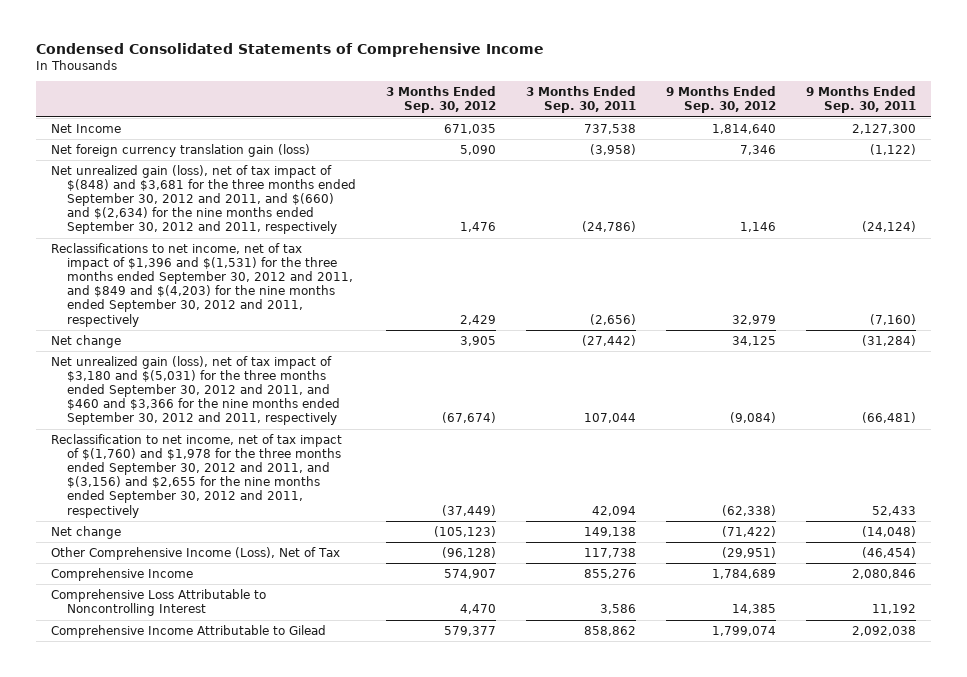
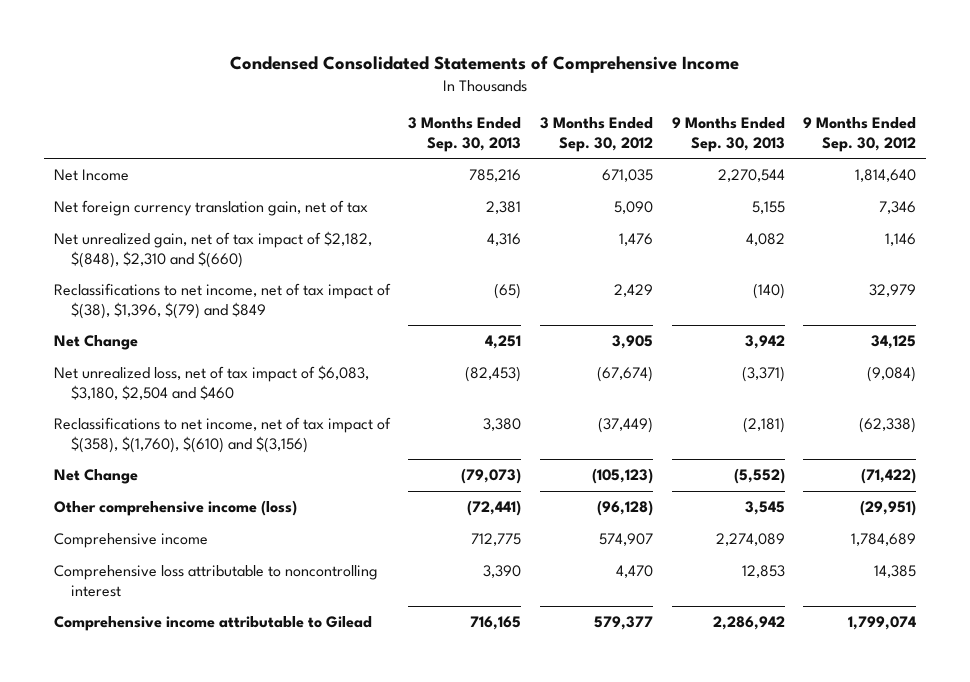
[525,86,636,114] 3 Months Ended Sep. 30, 2011 -> none
[805,86,916,114] 9 Months Ended Sep. 30, 2011 -> none
none -> [408,116,522,152] 3 Months Ended Sep. 30, 2013
none -> [671,116,785,152] 9 Months Ended Sep. 30, 2013
[50,143,310,157] Net foreign currency translation gain (loss) -> [53,200,368,217] Net foreign currency translation gain, net of tax
[50,164,356,235] Net unrealized gain (loss), net of tax impact of $(848) and $3,681 for the three months ended September 30, 2012 and 2011, and $(660) and $(2,634) for the nine months ended September 30, 2012 and 2011, respectively -> [53,231,372,268] Net unrealized gain, net of tax impact of $2,182, $(848), $2,310 and $(660)
[50,242,353,327] Reclassifications to net income, net of tax impact of $1,396 and $(1,531) for the three months ended September 30, 2012 and 2011, and $849 and $(4,203) for the nine months ended September 30, 2012 and 2011, respectively -> [53,283,391,319] Reclassifications to net income, net of tax impact of $(38), $1,396, $(79) and $849
[50,334,121,348] Net change -> [53,335,138,351] Net Change
[50,355,340,426] Net unrealized gain (loss), net of tax impact of $3,180 and $(5,031) for the three months ended September 30, 2012 and 2011, and $460 and $3,366 for the nine months ended September 30, 2012 and 2011, respectively -> [53,365,369,400] Net unrealized loss, net of tax impact of $6,083, $3,180, $2,504 and $460
[50,433,342,518] Reclassification to net income, net of tax impact of $(1,760) and $1,978 for the three months ended September 30, 2012 and 2011, and $(3,156) and $2,655 for the nine months ended September 30, 2012 and 2011, respectively -> [53,417,391,453] Reclassifications to net income, net of tax impact of $(358), $(1,760), $(610) and $(3,156)
[50,525,121,539] Net change -> [53,469,138,485] Net Change
[50,546,340,560] Other Comprehensive Income (Loss), Net of Tax -> [53,500,297,517] Other comprehensive income (loss)
[50,567,193,581] Comprehensive Income -> [53,533,208,549] Comprehensive income
[50,588,266,617] Comprehensive Loss Attributable to Noncontrolling Interest -> [53,565,378,597] Comprehensive loss attributable to noncontrolling interest
[50,624,326,638] Comprehensive Income Attributable to Gilead -> [53,616,372,632] Comprehensive income attributable to Gilead

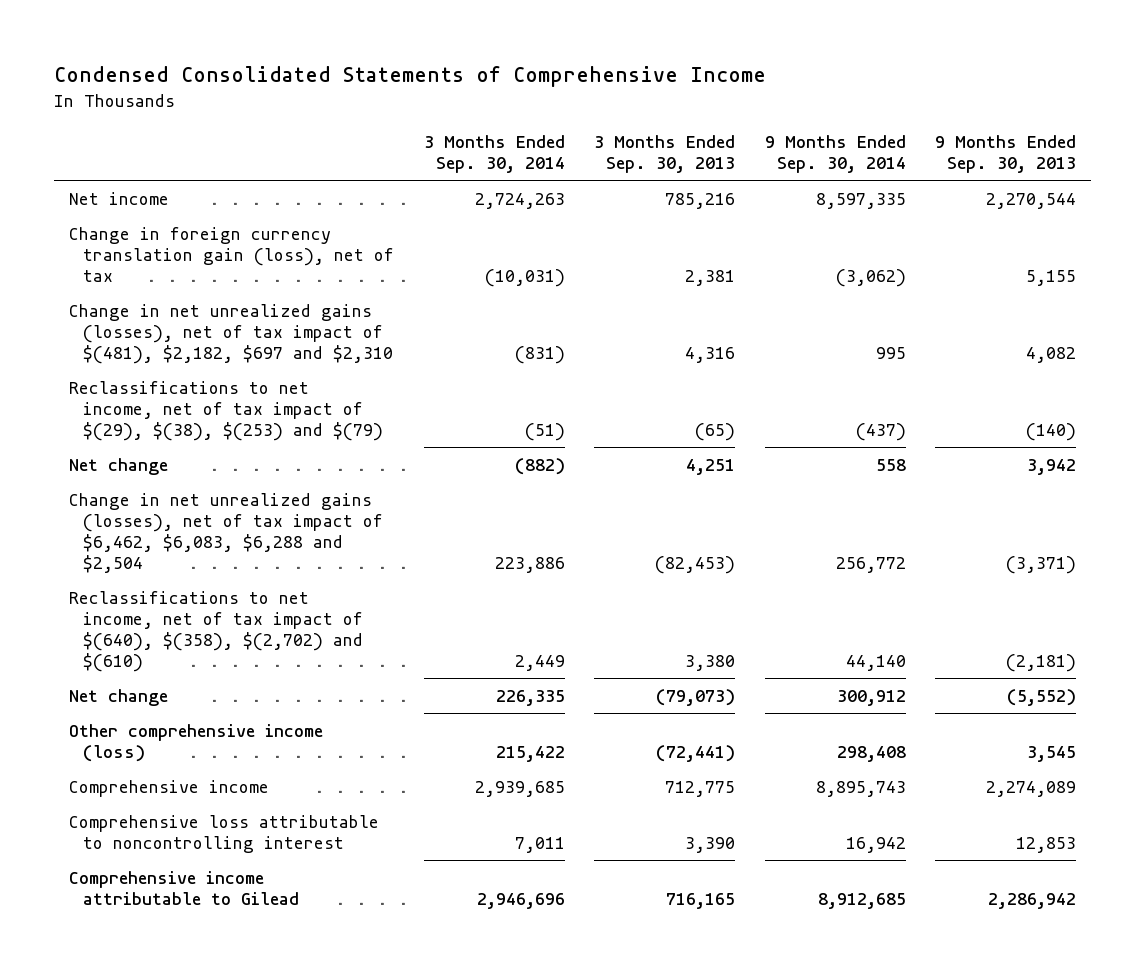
[540,116,654,152] 3 Months Ended Sep. 30, 2012 -> none
[803,116,917,152] 9 Months Ended Sep. 30, 2012 -> none
none -> [423,135,565,174] 3 Months Ended Sep. 30, 2014
none -> [764,135,906,174] 9 Months Ended Sep. 30, 2014
[53,169,129,182] Net Income -> [68,191,169,205] Net income
[53,200,368,217] Net foreign currency translation gain, net of tax -> [68,226,395,282] Change in foreign currency translation gain (loss), net of tax
[53,231,372,268] Net unrealized gain, net of tax impact of $2,182, $(848), $2,310 and $(660) -> [68,303,394,364] Change in net unrealized gains (losses), net of tax impact of $(481), $2,182, $697 and $2,310
[53,283,391,319] Reclassifications to net income, net of tax impact of $(38), $1,396, $(79) and $849 -> [68,380,384,441] Reclassifications to net income, net of tax impact of $(29), $(38), $(253) and $(79)
[53,335,138,351] Net Change -> [68,457,168,475] Net change
[53,365,369,400] Net unrealized loss, net of tax impact of $6,083, $3,180, $2,504 and $460 -> [68,492,384,573] Change in net unrealized gains (losses), net of tax impact of $6,462, $6,083, $6,288 and $2,504
[53,417,391,453] Reclassifications to net income, net of tax impact of $(358), $(1,760), $(610) and $(3,156) -> [68,590,364,672] Reclassifications to net income, net of tax impact of $(640), $(358), $(2,702) and $(610)
[53,469,138,485] Net Change -> [68,688,168,706] Net change

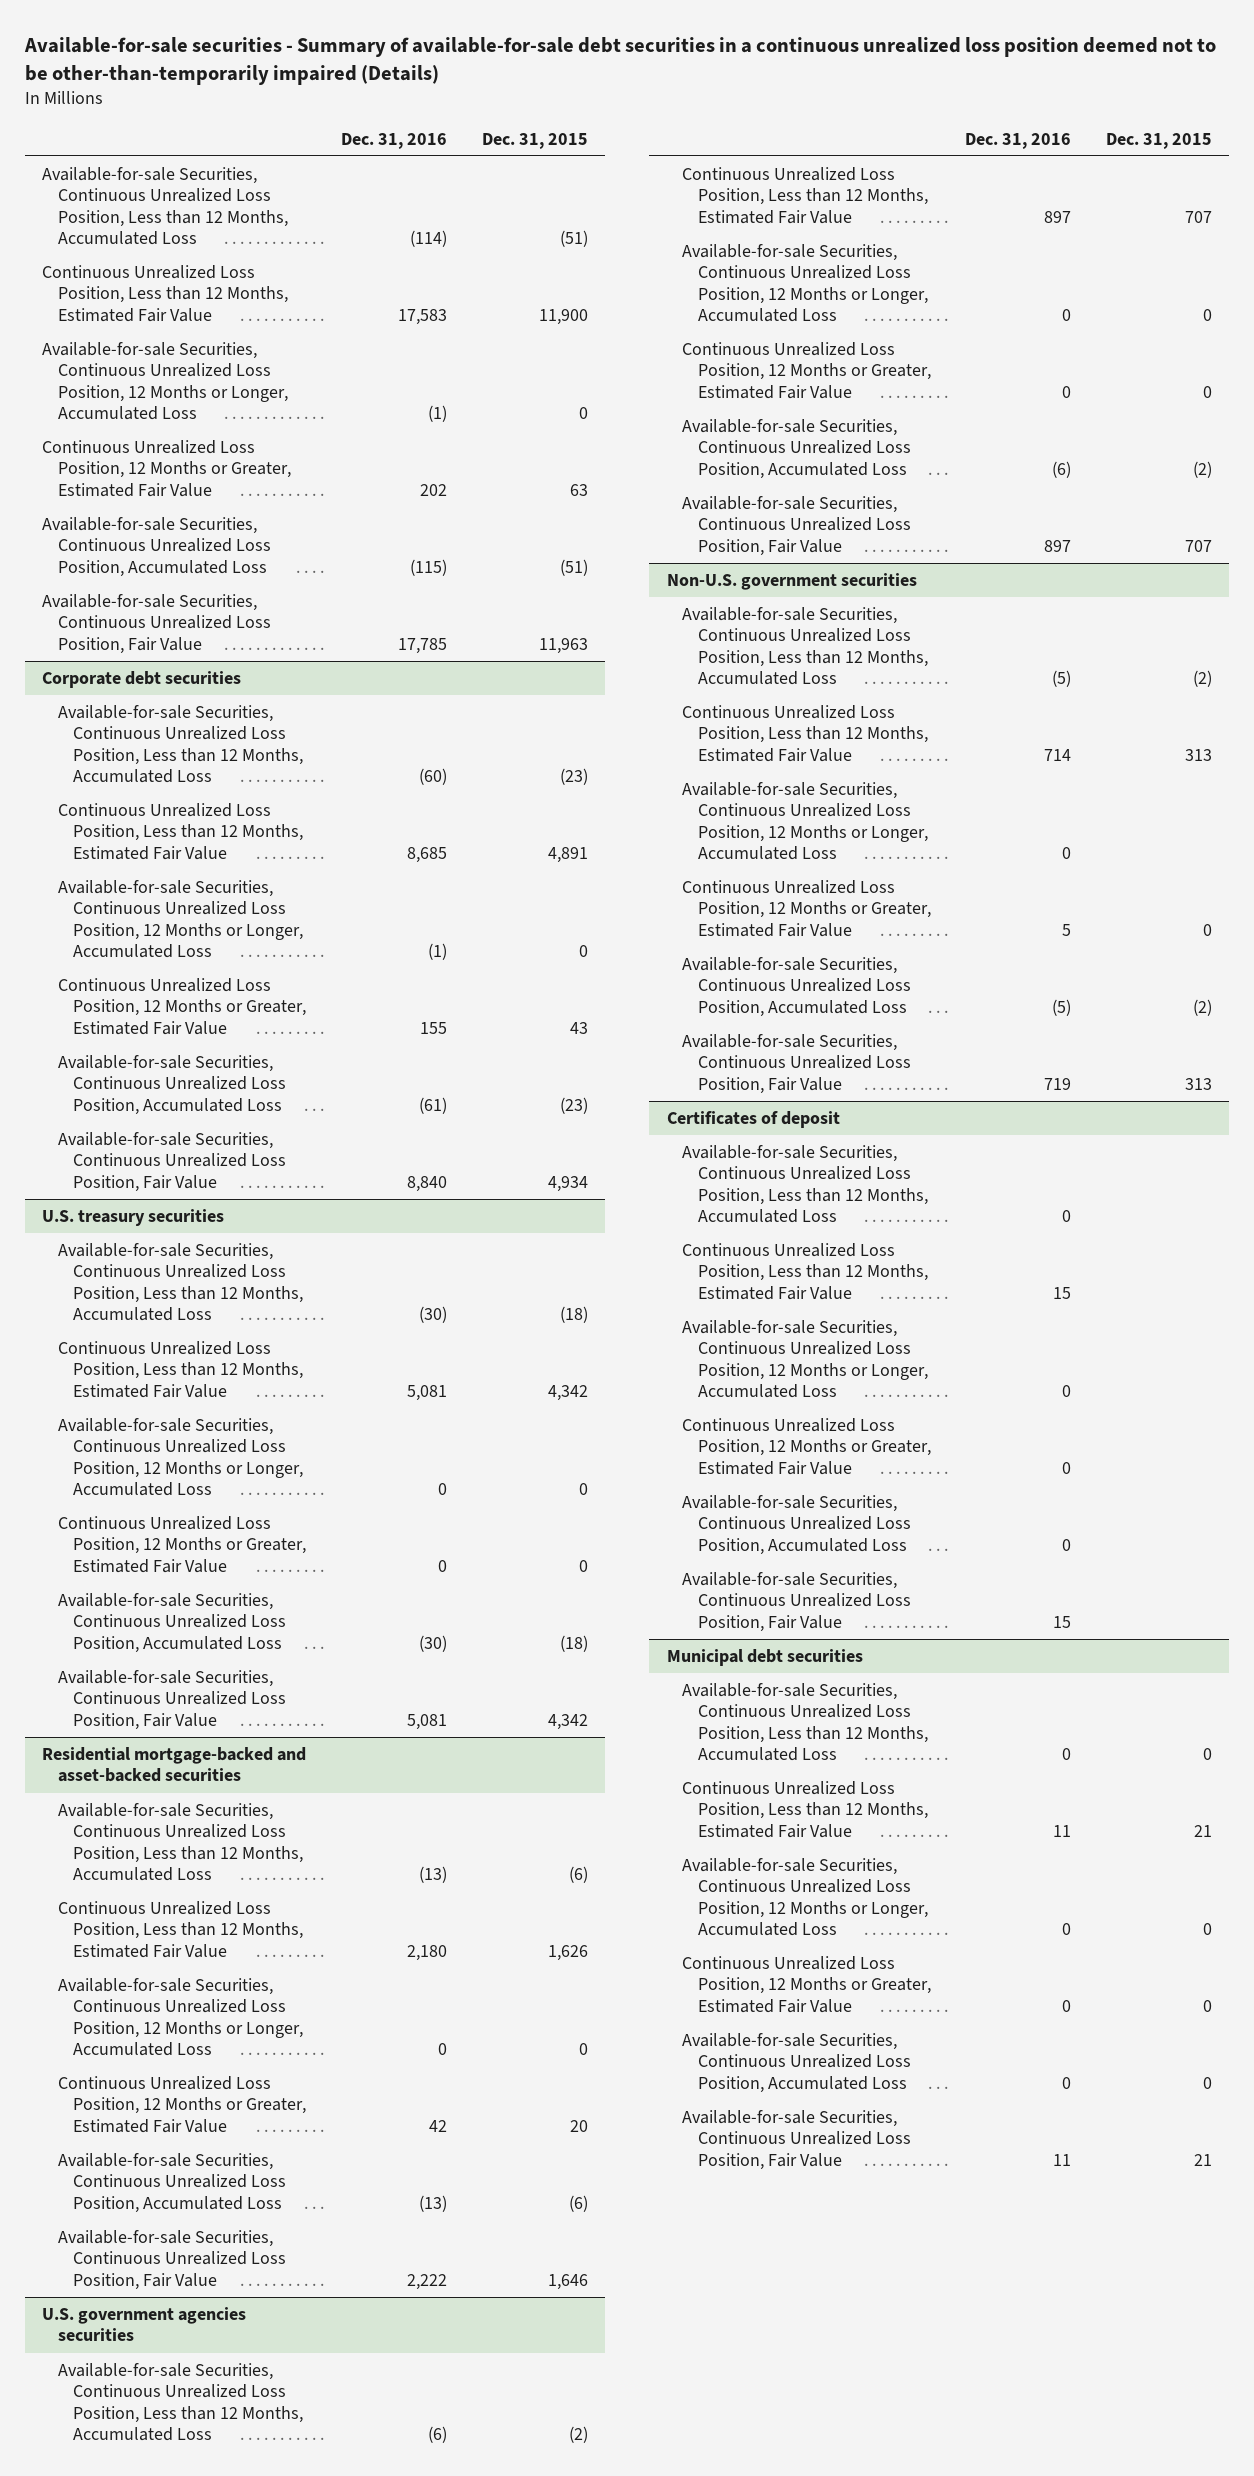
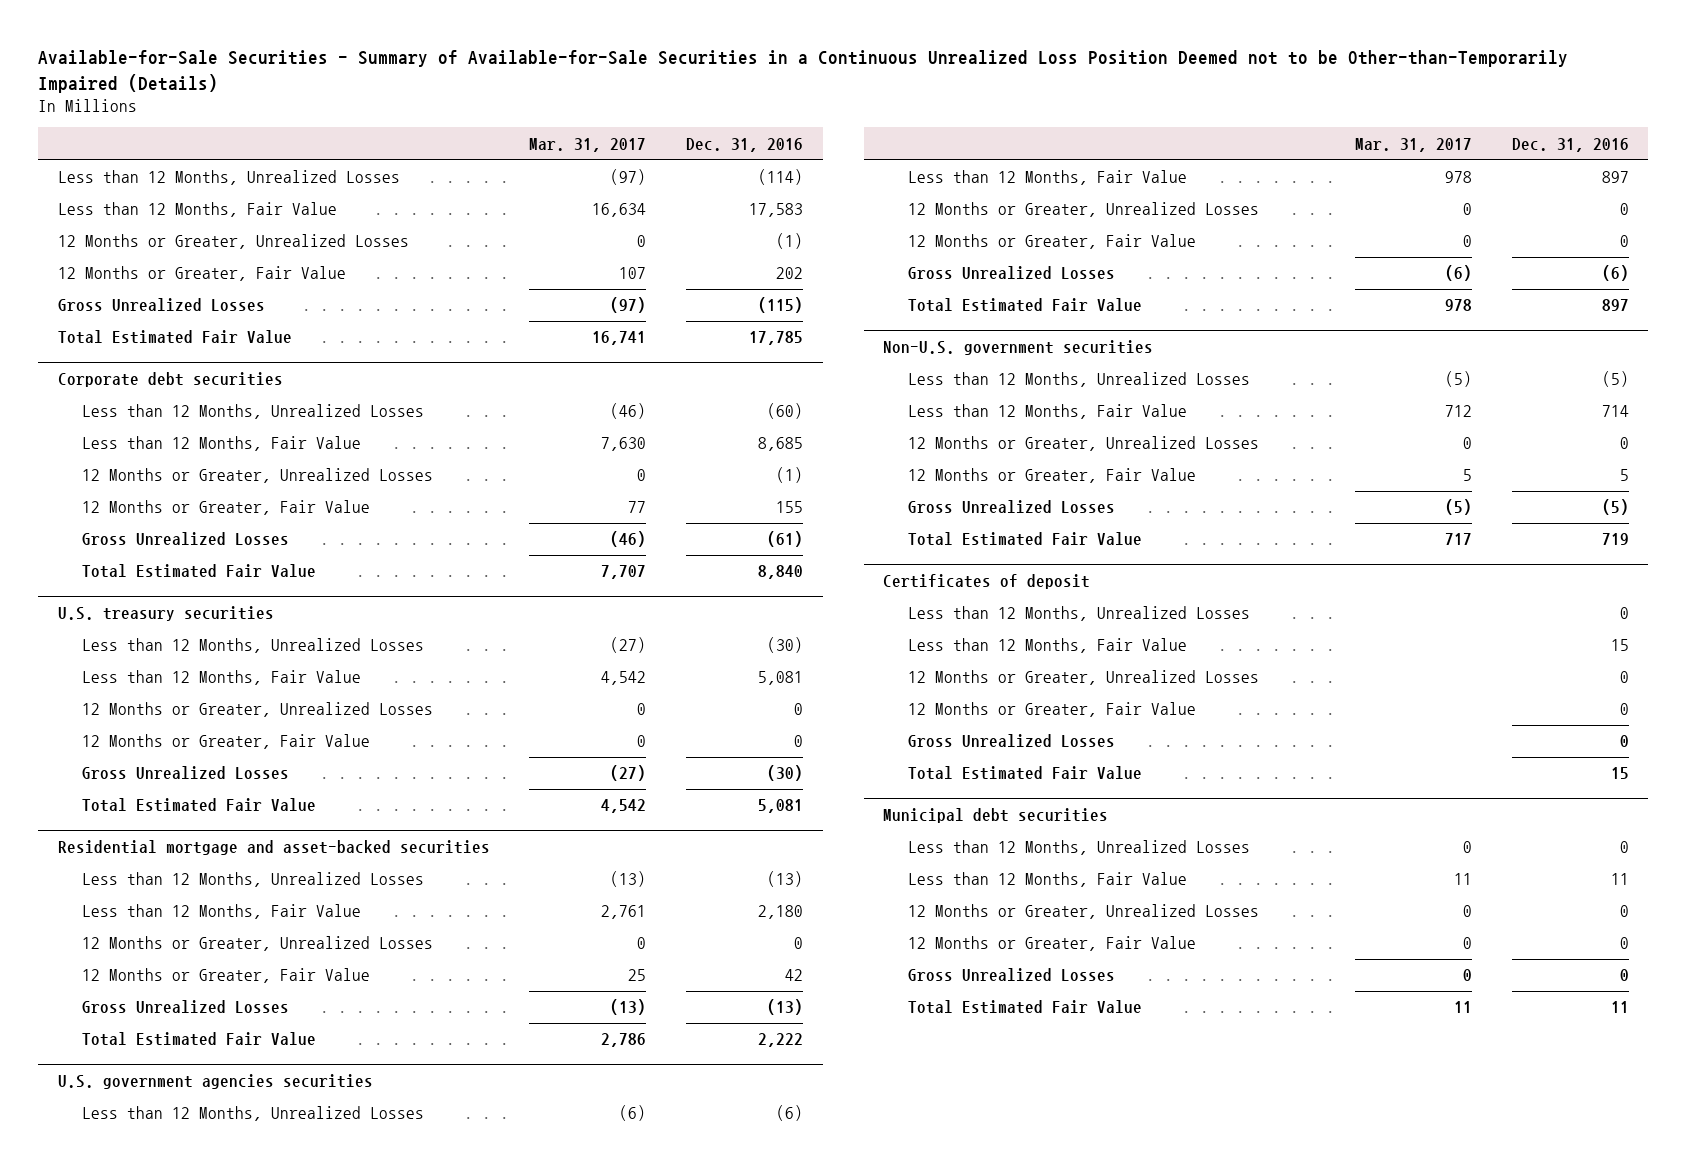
[23,37,1216,85] Available-for-sale securities - Summary of available-for-sale debt securities in a continuous unrealized loss position deemed not to be other-than-temporarily impaired (Details) -> [37,50,1568,93] Available-for-Sale Securities - Summary of Available-for-Sale Securities in a Continuous Unrealized Loss Position Deemed not to be Other-than-Temporarily Impaired (Details)
[481,132,588,149] Dec. 31, 2015 -> none
none -> [529,137,647,152] Mar. 31, 2017
[42,166,288,245] Available-for-sale Securities, Continuous Unrealized Loss Position, Less than 12 Months, Accumulated Loss -> [57,170,400,186] Less than 12 Months, Unrealized Losses
[42,264,288,322] Continuous Unrealized Loss Position, Less than 12 Months, Estimated Fair Value -> [57,202,337,218] Less than 12 Months, Fair Value
[42,341,288,420] Available-for-sale Securities, Continuous Unrealized Loss Position, 12 Months or Longer, Accumulated Loss -> [57,234,409,250] 12 Months or Greater, Unrealized Losses
[42,439,291,497] Continuous Unrealized Loss Position, 12 Months or Greater, Estimated Fair Value -> [57,266,346,282] 12 Months or Greater, Fair Value
[42,516,271,577] Available-for-sale Securities, Continuous Unrealized Loss Position, Accumulated Loss -> [57,298,265,312] Gross Unrealized Losses
[42,593,271,654] Available-for-sale Securities, Continuous Unrealized Loss Position, Fair Value -> [57,330,292,345] Total Estimated Fair Value
[57,704,304,783] Available-for-sale Securities, Continuous Unrealized Loss Position, Less than 12 Months, Accumulated Loss -> [81,404,424,420] Less than 12 Months, Unrealized Losses
[57,802,304,860] Continuous Unrealized Loss Position, Less than 12 Months, Estimated Fair Value -> [81,436,361,452] Less than 12 Months, Fair Value
[57,879,304,958] Available-for-sale Securities, Continuous Unrealized Loss Position, 12 Months or Longer, Accumulated Loss -> [81,468,433,484] 12 Months or Greater, Unrealized Losses
[57,977,307,1035] Continuous Unrealized Loss Position, 12 Months or Greater, Estimated Fair Value -> [81,500,370,516] 12 Months or Greater, Fair Value
[57,1054,287,1115] Available-for-sale Securities, Continuous Unrealized Loss Position, Accumulated Loss -> [81,532,289,546] Gross Unrealized Losses
[57,1131,287,1192] Available-for-sale Securities, Continuous Unrealized Loss Position, Fair Value -> [81,564,316,579] Total Estimated Fair Value
[57,1242,304,1321] Available-for-sale Securities, Continuous Unrealized Loss Position, Less than 12 Months, Accumulated Loss -> [81,638,424,654] Less than 12 Months, Unrealized Losses
[57,1340,304,1398] Continuous Unrealized Loss Position, Less than 12 Months, Estimated Fair Value -> [81,670,361,686] Less than 12 Months, Fair Value
[57,1417,304,1496] Available-for-sale Securities, Continuous Unrealized Loss Position, 12 Months or Longer, Accumulated Loss -> [81,702,433,718] 12 Months or Greater, Unrealized Losses
[57,1515,307,1573] Continuous Unrealized Loss Position, 12 Months or Greater, Estimated Fair Value -> [81,734,370,750] 12 Months or Greater, Fair Value
[57,1592,287,1653] Available-for-sale Securities, Continuous Unrealized Loss Position, Accumulated Loss -> [81,766,289,780] Gross Unrealized Losses
[57,1669,287,1730] Available-for-sale Securities, Continuous Unrealized Loss Position, Fair Value -> [81,798,316,813] Total Estimated Fair Value
[42,1746,307,1783] Residential mortgage-backed and asset-backed securities -> [57,840,490,856] Residential mortgage and asset-backed securities
[57,1802,304,1881] Available-for-sale Securities, Continuous Unrealized Loss Position, Less than 12 Months, Accumulated Loss -> [81,872,424,888] Less than 12 Months, Unrealized Losses
[57,1900,304,1958] Continuous Unrealized Loss Position, Less than 12 Months, Estimated Fair Value -> [81,904,361,920] Less than 12 Months, Fair Value
[57,1977,304,2056] Available-for-sale Securities, Continuous Unrealized Loss Position, 12 Months or Longer, Accumulated Loss -> [81,936,433,952] 12 Months or Greater, Unrealized Losses
[57,2075,307,2133] Continuous Unrealized Loss Position, 12 Months or Greater, Estimated Fair Value -> [81,968,370,984] 12 Months or Greater, Fair Value
[57,2152,287,2213] Available-for-sale Securities, Continuous Unrealized Loss Position, Accumulated Loss -> [81,1000,289,1014] Gross Unrealized Losses
[57,2229,287,2290] Available-for-sale Securities, Continuous Unrealized Loss Position, Fair Value -> [81,1032,316,1047] Total Estimated Fair Value
[57,2362,304,2441] Available-for-sale Securities, Continuous Unrealized Loss Position, Less than 12 Months, Accumulated Loss -> [81,1106,424,1122] Less than 12 Months, Unrealized Losses
[682,166,928,224] Continuous Unrealized Loss Position, Less than 12 Months, Estimated Fair Value -> [907,170,1187,186] Less than 12 Months, Fair Value
[682,243,928,322] Available-for-sale Securities, Continuous Unrealized Loss Position, 12 Months or Longer, Accumulated Loss -> [907,202,1259,218] 12 Months or Greater, Unrealized Losses
[682,341,931,399] Continuous Unrealized Loss Position, 12 Months or Greater, Estimated Fair Value -> [907,234,1196,250] 12 Months or Greater, Fair Value
[682,418,911,479] Available-for-sale Securities, Continuous Unrealized Loss Position, Accumulated Loss -> [907,266,1115,280] Gross Unrealized Losses
[682,495,911,556] Available-for-sale Securities, Continuous Unrealized Loss Position, Fair Value -> [907,298,1142,313] Total Estimated Fair Value
[682,606,928,685] Available-for-sale Securities, Continuous Unrealized Loss Position, Less than 12 Months, Accumulated Loss -> [907,372,1250,388] Less than 12 Months, Unrealized Losses
[682,704,928,762] Continuous Unrealized Loss Position, Less than 12 Months, Estimated Fair Value -> [907,404,1187,420] Less than 12 Months, Fair Value
[682,781,928,860] Available-for-sale Securities, Continuous Unrealized Loss Position, 12 Months or Longer, Accumulated Loss -> [907,436,1259,452] 12 Months or Greater, Unrealized Losses
[682,879,931,937] Continuous Unrealized Loss Position, 12 Months or Greater, Estimated Fair Value -> [907,468,1196,484] 12 Months or Greater, Fair Value
[682,956,911,1017] Available-for-sale Securities, Continuous Unrealized Loss Position, Accumulated Loss -> [907,500,1115,514] Gross Unrealized Losses
[682,1033,911,1094] Available-for-sale Securities, Continuous Unrealized Loss Position, Fair Value -> [907,532,1142,547] Total Estimated Fair Value
[682,1144,928,1223] Available-for-sale Securities, Continuous Unrealized Loss Position, Less than 12 Months, Accumulated Loss -> [907,606,1250,622] Less than 12 Months, Unrealized Losses
[682,1242,928,1300] Continuous Unrealized Loss Position, Less than 12 Months, Estimated Fair Value -> [907,638,1187,654] Less than 12 Months, Fair Value
[682,1319,928,1398] Available-for-sale Securities, Continuous Unrealized Loss Position, 12 Months or Longer, Accumulated Loss -> [907,670,1259,686] 12 Months or Greater, Unrealized Losses
[682,1417,931,1475] Continuous Unrealized Loss Position, 12 Months or Greater, Estimated Fair Value -> [907,702,1196,718] 12 Months or Greater, Fair Value
[682,1494,911,1555] Available-for-sale Securities, Continuous Unrealized Loss Position, Accumulated Loss -> [907,734,1115,748] Gross Unrealized Losses
[682,1571,911,1632] Available-for-sale Securities, Continuous Unrealized Loss Position, Fair Value -> [907,766,1142,781] Total Estimated Fair Value
[682,1682,928,1761] Available-for-sale Securities, Continuous Unrealized Loss Position, Less than 12 Months, Accumulated Loss -> [907,840,1250,856] Less than 12 Months, Unrealized Losses
[682,1780,928,1838] Continuous Unrealized Loss Position, Less than 12 Months, Estimated Fair Value -> [907,872,1187,888] Less than 12 Months, Fair Value
[682,1857,928,1936] Available-for-sale Securities, Continuous Unrealized Loss Position, 12 Months or Longer, Accumulated Loss -> [907,904,1259,920] 12 Months or Greater, Unrealized Losses
[682,1955,931,2013] Continuous Unrealized Loss Position, 12 Months or Greater, Estimated Fair Value -> [907,936,1196,952] 12 Months or Greater, Fair Value
[682,2032,911,2093] Available-for-sale Securities, Continuous Unrealized Loss Position, Accumulated Loss -> [907,968,1115,982] Gross Unrealized Losses
[682,2109,911,2170] Available-for-sale Securities, Continuous Unrealized Loss Position, Fair Value -> [907,1000,1142,1015] Total Estimated Fair Value

